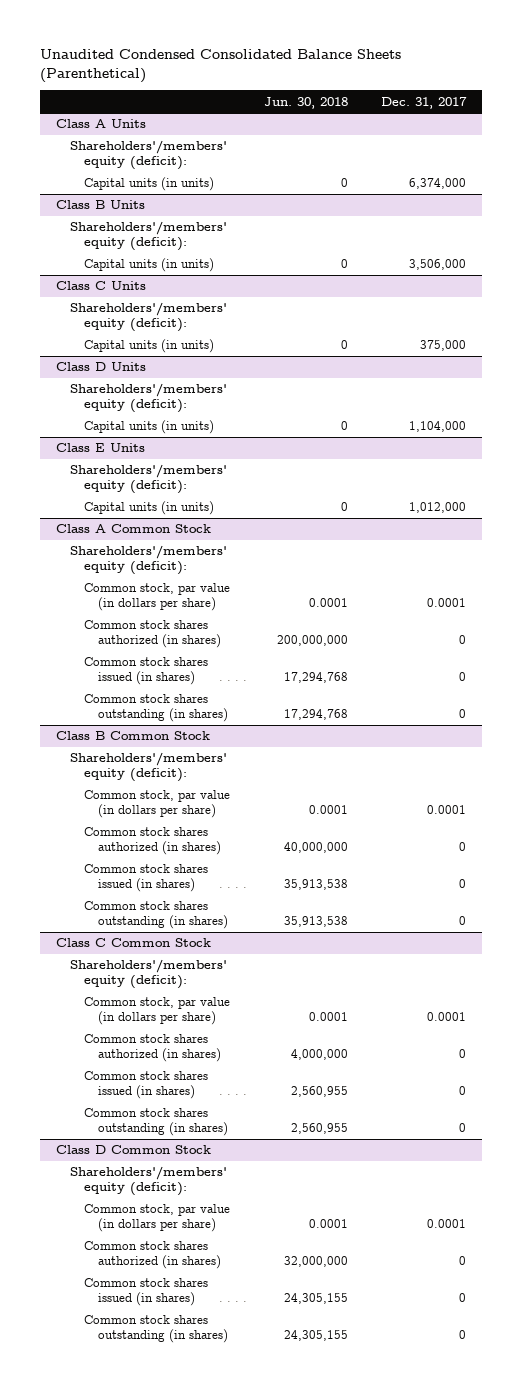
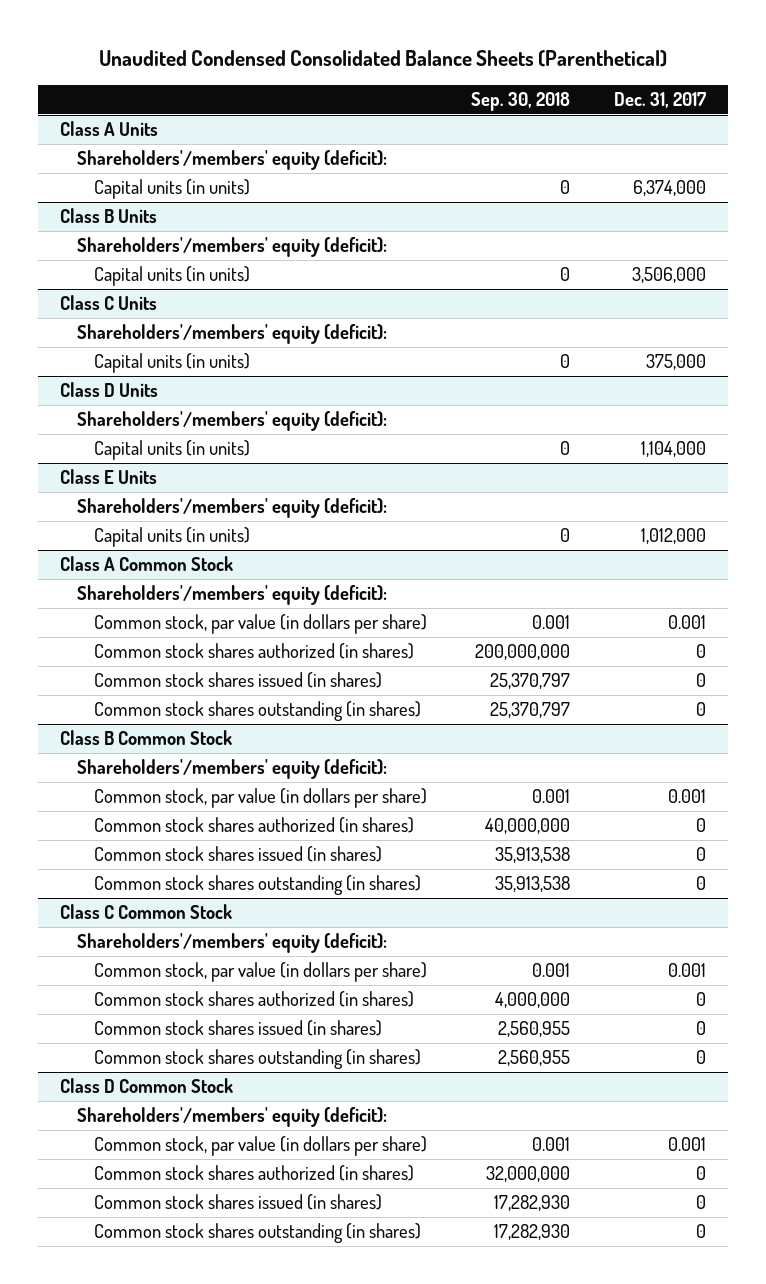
[263,96,348,109] Jun. 30, 2018 -> none
none -> [470,92,570,112] Sep. 30, 2018
[426,597,466,607] 0.0001 -> [667,615,706,630] 0.001
[426,804,466,814] 0.0001 -> [667,789,706,804] 0.001
[426,1011,466,1021] 0.0001 -> [667,963,706,978] 0.001
[426,1218,466,1228] 0.0001 -> [667,1137,706,1152] 0.001

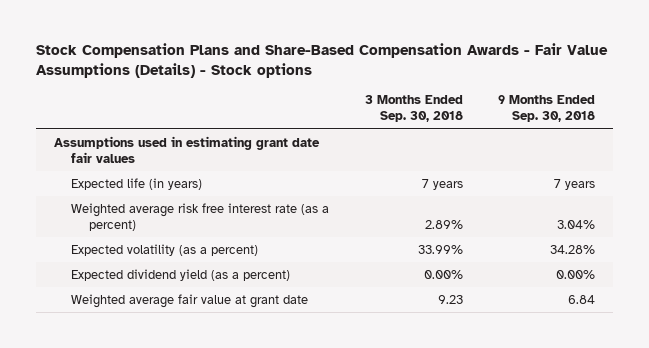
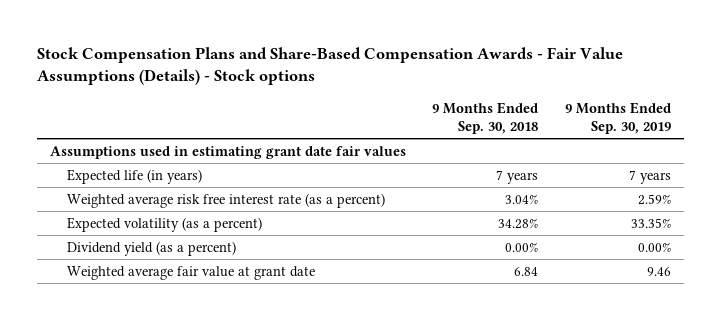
[364,95,463,123] 3 Months Ended Sep. 30, 2018 -> none
none -> [564,101,671,135] 9 Months Ended Sep. 30, 2019
[71,268,291,281] Expected dividend yield (as a percent) -> [67,240,237,256] Dividend yield (as a percent)

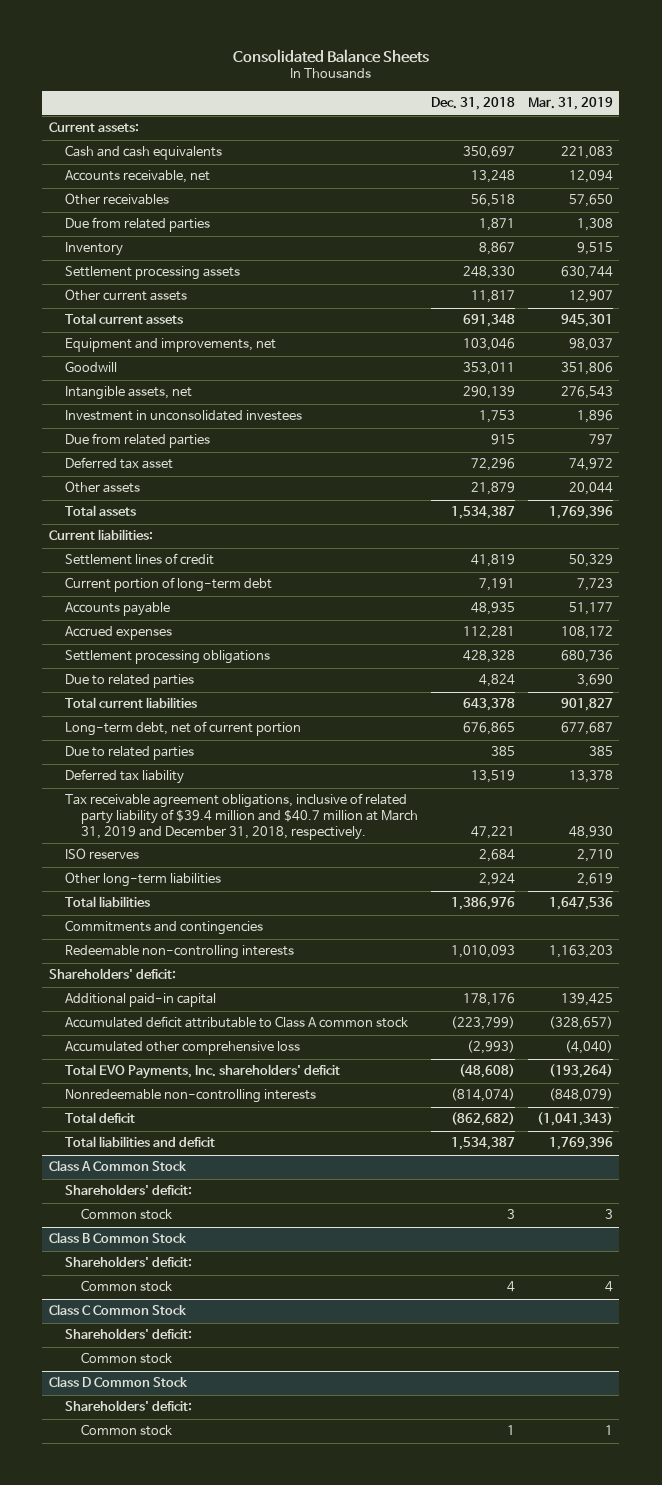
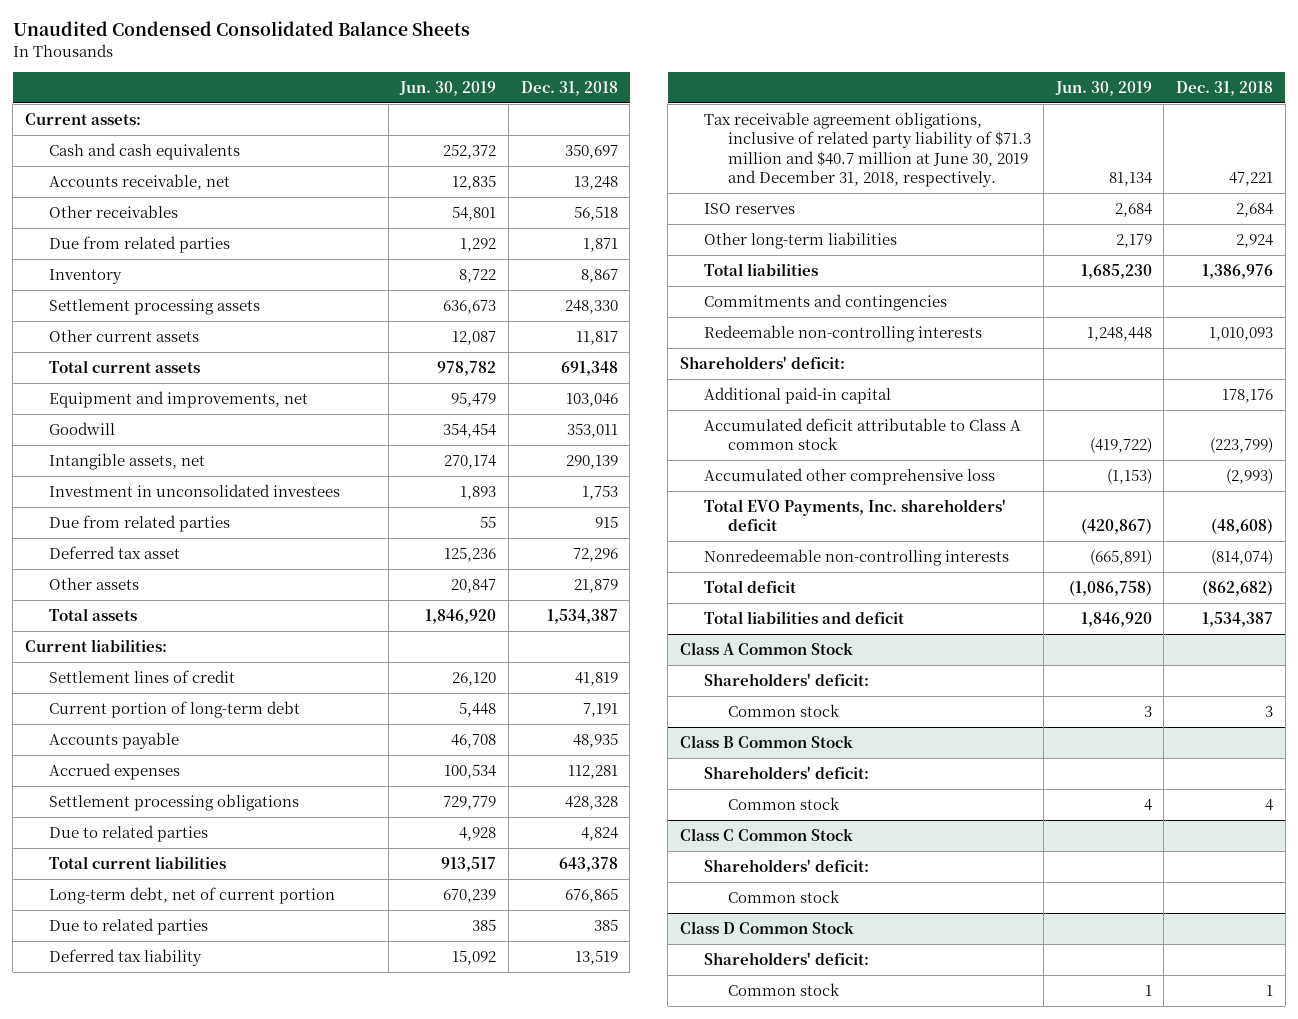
[232,48,429,63] Consolidated Balance Sheets -> [12,21,470,37] Unaudited Condensed Consolidated Balance Sheets
[527,97,613,111] Mar. 31, 2019 -> none
none -> [399,81,497,97] Jun. 30, 2019
[64,793,418,840] Tax receivable agreement obligations, inclusive of related party liability of $39.4 million and $40.7 million at March 31, 2019 and December 31, 2018, respectively. -> [704,112,1032,188] Tax receivable agreement obligations, inclusive of related party liability of $71.3 million and $40.7 million at June 30, 2019 and December 31, 2018, respectively.

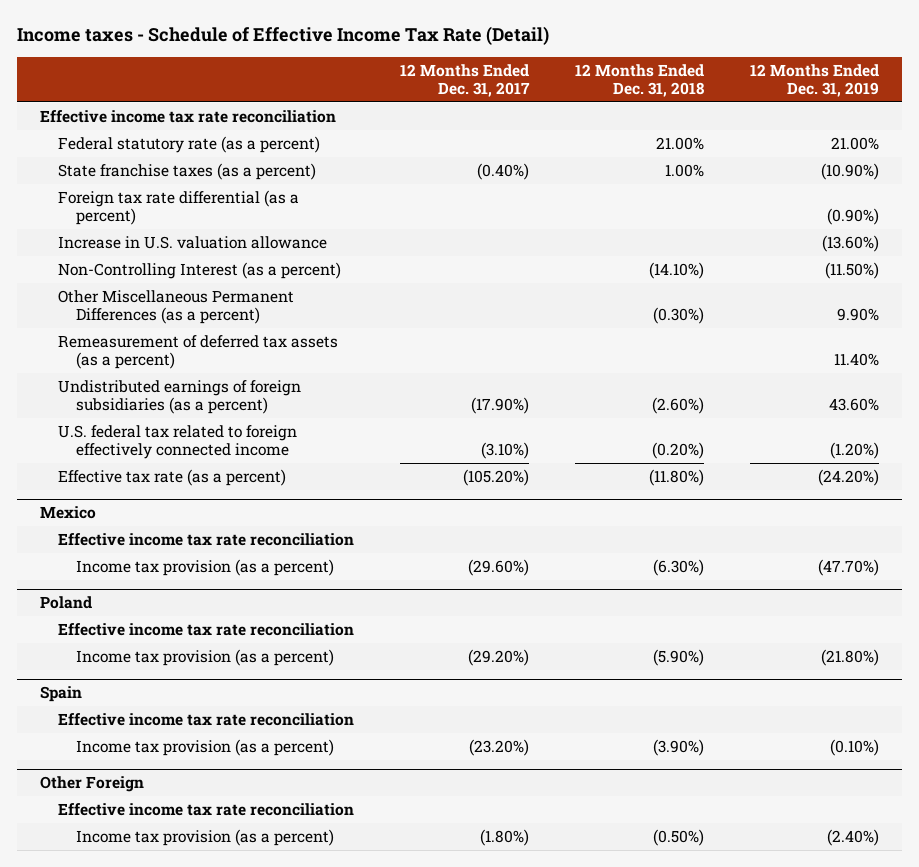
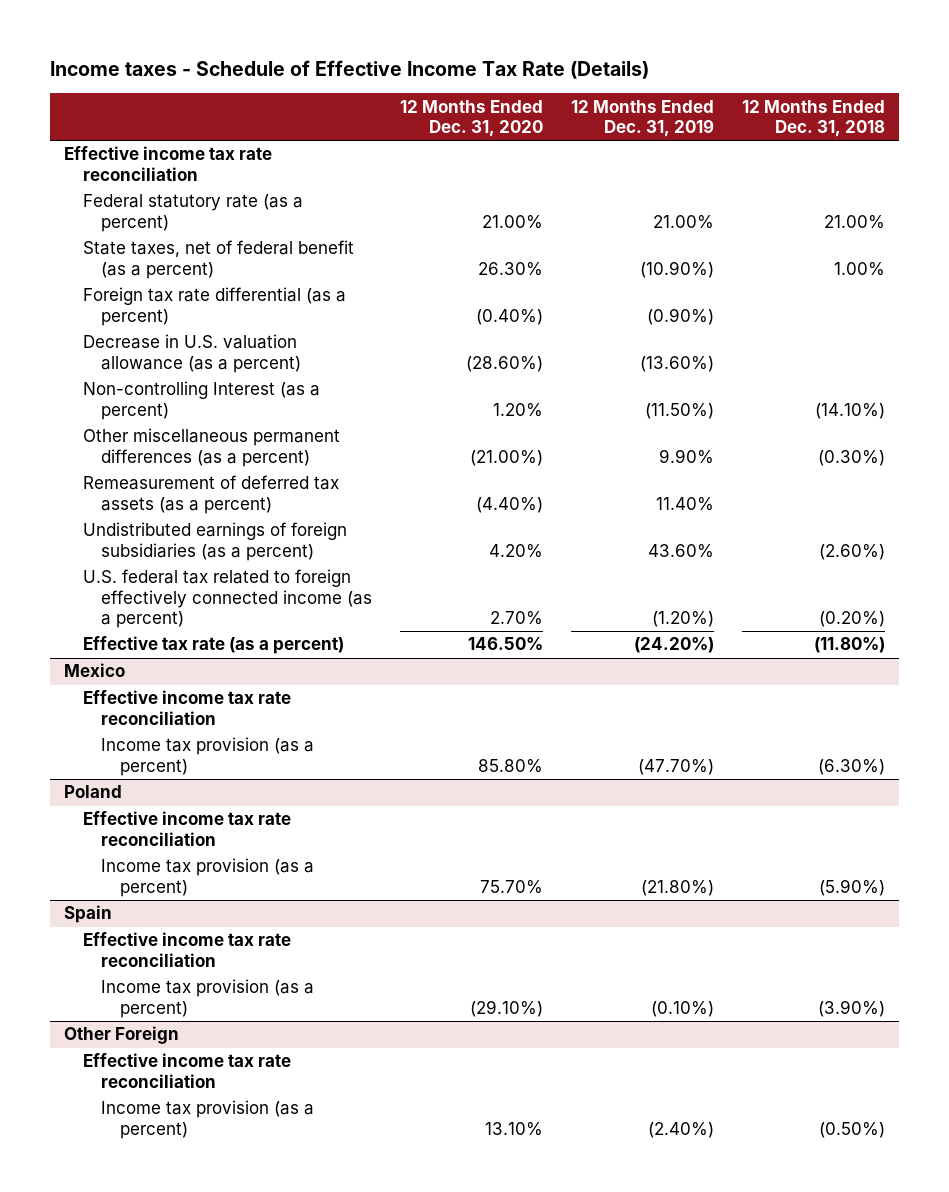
[17,26,550,46] Income taxes - Schedule of Effective Income Tax Rate (Detail) -> [50,60,650,80] Income taxes - Schedule of Effective Income Tax Rate (Details)
[399,63,530,97] 12 Months Ended Dec. 31, 2017 -> none
none -> [400,99,544,137] 12 Months Ended Dec. 31, 2020
[58,163,317,181] State franchise taxes (as a percent) -> [82,240,354,279] State taxes, net of federal benefit (as a percent)
[58,236,328,250] Increase in U.S. valuation allowance -> [82,334,302,373] Decrease in U.S. valuation allowance (as a percent)
[58,262,342,280] Non-Controlling Interest (as a percent) -> [82,381,320,420] Non-controlling Interest (as a percent)
[58,290,295,325] Other Miscellaneous Permanent Differences (as a percent) -> [82,428,340,467] Other miscellaneous permanent differences (as a percent)
[58,425,298,460] U.S. federal tax related to foreign effectively connected income -> [82,569,373,628] U.S. federal tax related to foreign effectively connected income (as a percent)

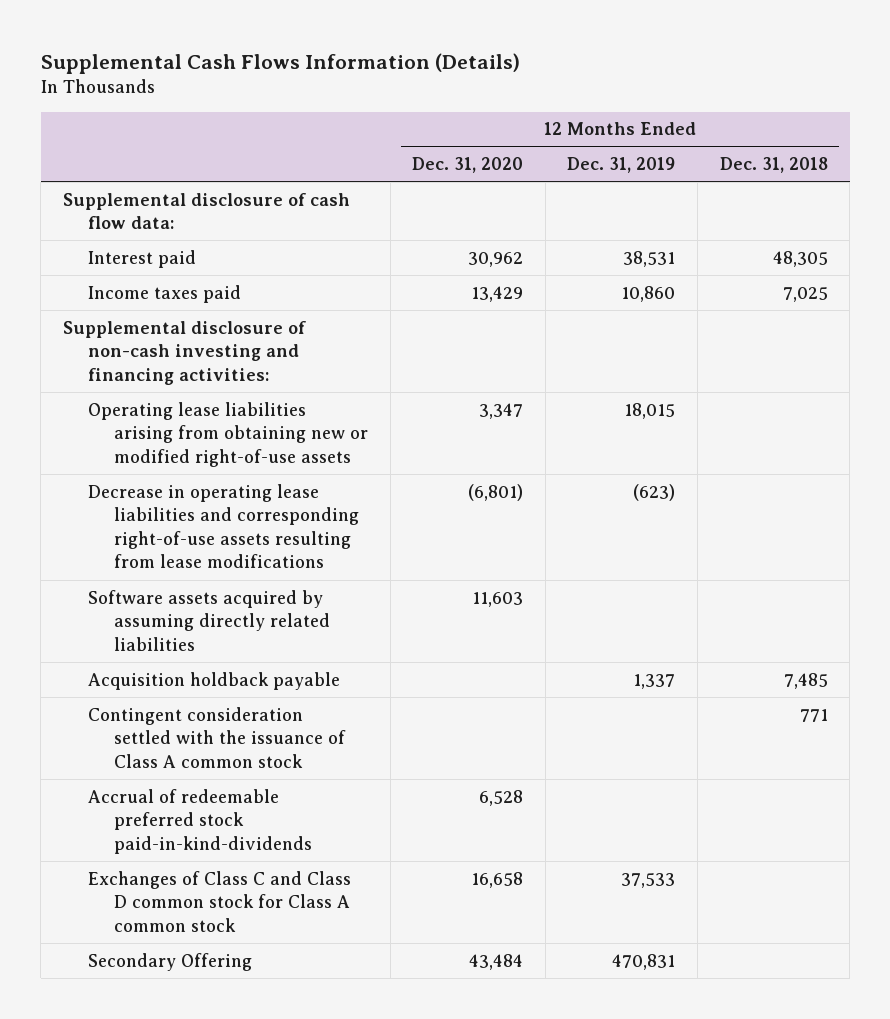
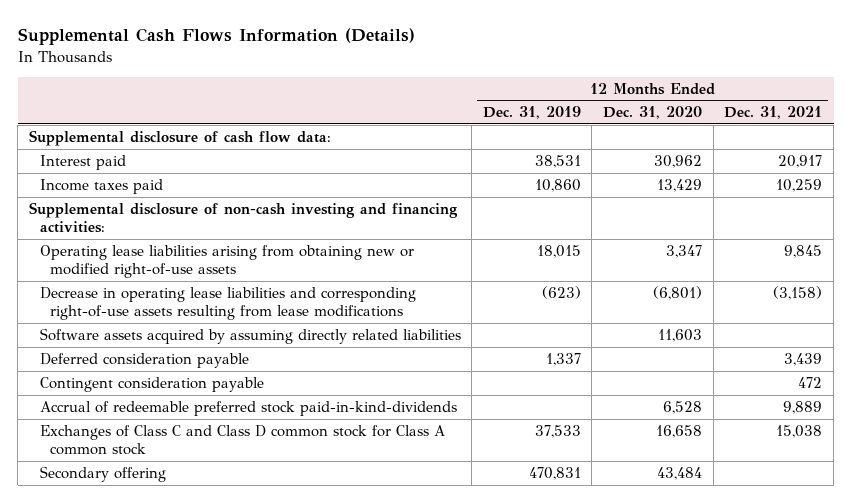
[719,157,828,174] Dec. 31, 2018 -> none
none -> [724,106,823,120] Dec. 31, 2021
[88,706,347,768] Contingent consideration settled with the issuance of Class A common stock -> none
[88,671,341,690] Acquisition holdback payable -> [39,353,249,369] Deferred consideration payable
none -> [39,377,264,393] Contingent consideration payable
[88,952,253,971] Secondary Offering -> [39,466,166,483] Secondary offering

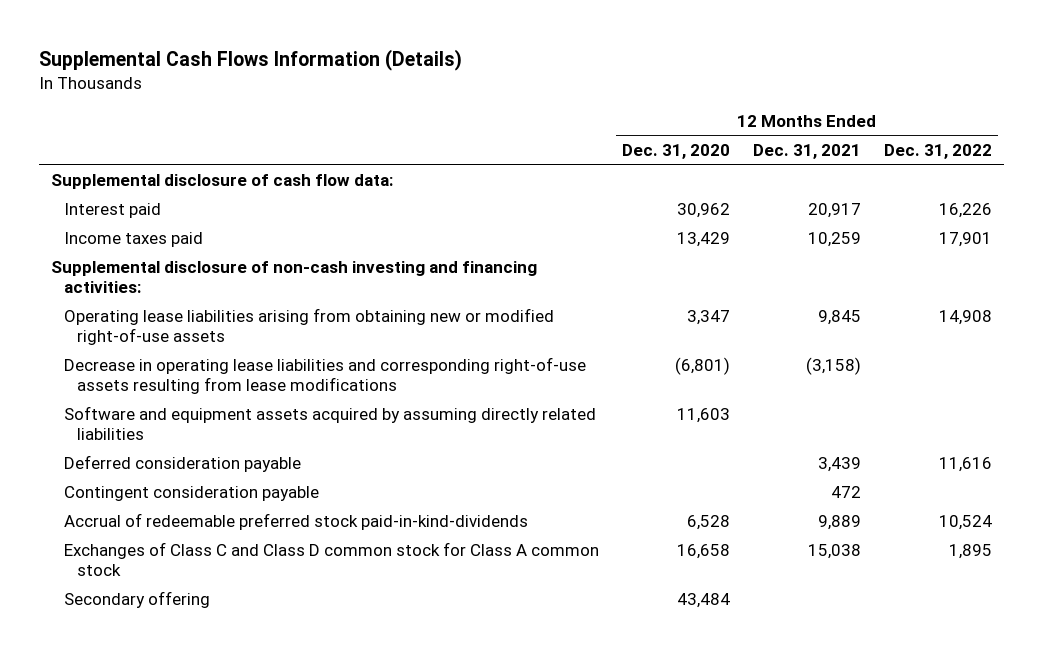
[482,106,581,120] Dec. 31, 2019 -> none
none -> [884,143,993,159] Dec. 31, 2022
[39,328,461,345] Software assets acquired by assuming directly related liabilities -> [63,405,596,440] Software and equipment assets acquired by assuming directly related liabilities

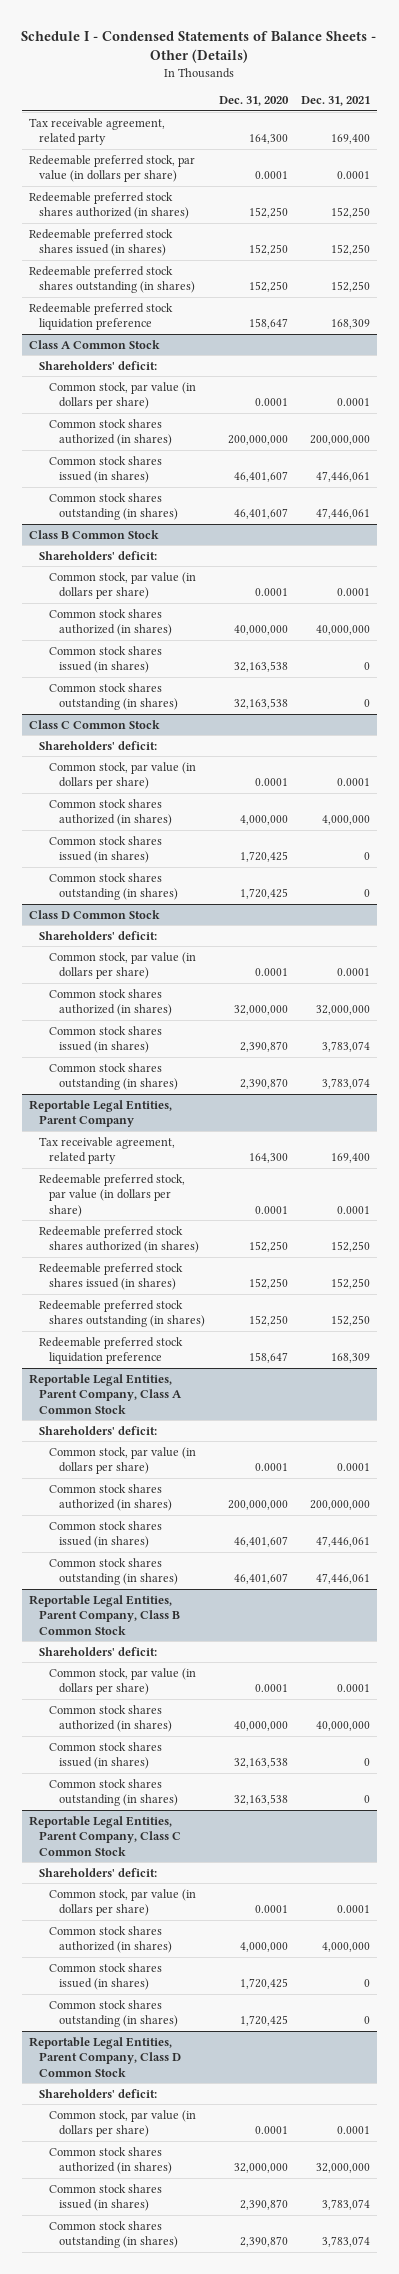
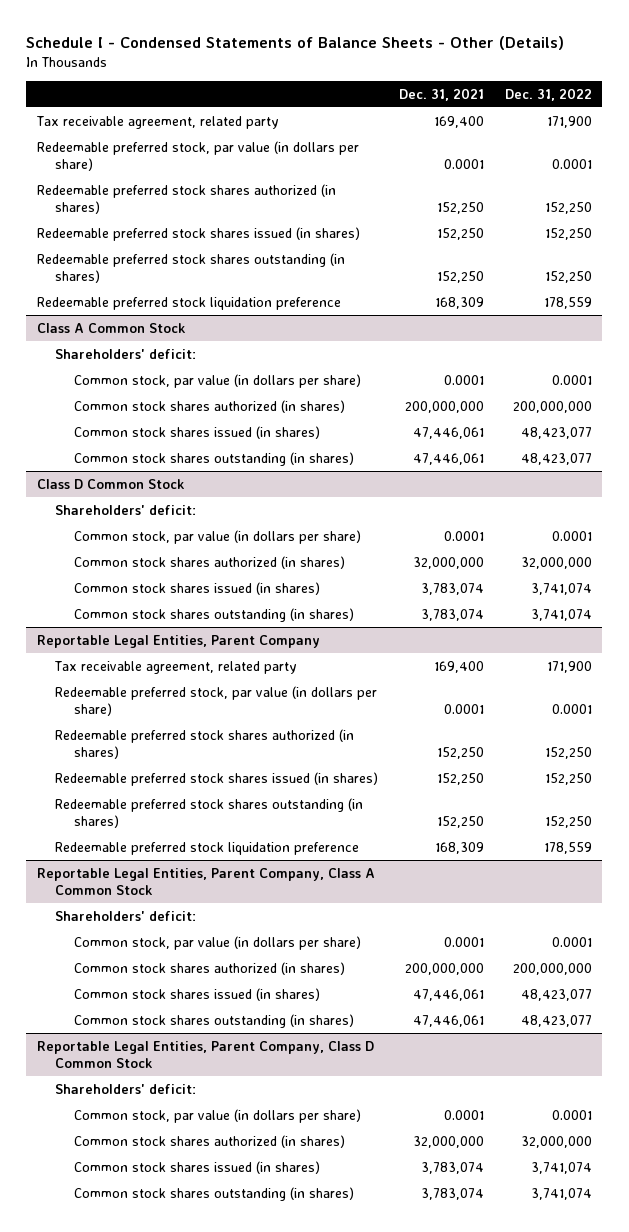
[218,96,289,107] Dec. 31, 2020 -> none
none -> [504,87,592,101] Dec. 31, 2022
[28,529,159,539] Class B Common Stock -> none
[38,550,157,560] Shareholders' deficit: -> none
[49,571,197,600] Common stock, par value (in dollars per share) -> none
[49,608,173,637] Common stock shares authorized (in shares) -> none
[49,645,163,674] Common stock shares issued (in shares) -> none
[49,682,179,711] Common stock shares outstanding (in shares) -> none
[28,719,160,729] Class C Common Stock -> none
[38,740,157,750] Shareholders' deficit: -> none
[49,761,197,790] Common stock, par value (in dollars per share) -> none
[49,798,173,827] Common stock shares authorized (in shares) -> none
[49,835,163,864] Common stock shares issued (in shares) -> none
[49,872,179,901] Common stock shares outstanding (in shares) -> none
[28,1594,180,1635] Reportable Legal Entities, Parent Company, Class B Common Stock -> none
[38,1646,157,1656] Shareholders' deficit: -> none
[49,1667,197,1696] Common stock, par value (in dollars per share) -> none
[49,1704,173,1733] Common stock shares authorized (in shares) -> none
[49,1741,163,1770] Common stock shares issued (in shares) -> none
[49,1778,179,1807] Common stock shares outstanding (in shares) -> none
[28,1815,181,1856] Reportable Legal Entities, Parent Company, Class C Common Stock -> none
[38,1867,157,1877] Shareholders' deficit: -> none
[49,1888,197,1917] Common stock, par value (in dollars per share) -> none
[49,1925,173,1954] Common stock shares authorized (in shares) -> none
[49,1962,163,1991] Common stock shares issued (in shares) -> none
[49,1999,179,2028] Common stock shares outstanding (in shares) -> none

